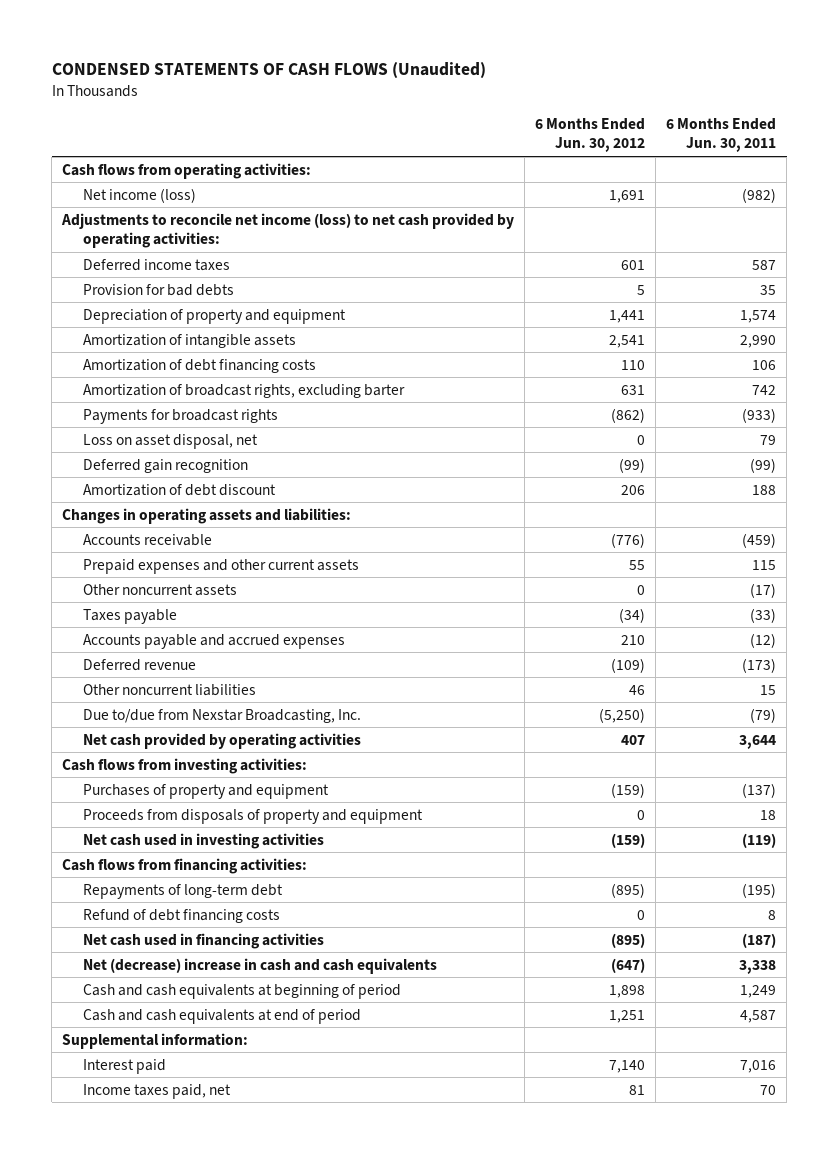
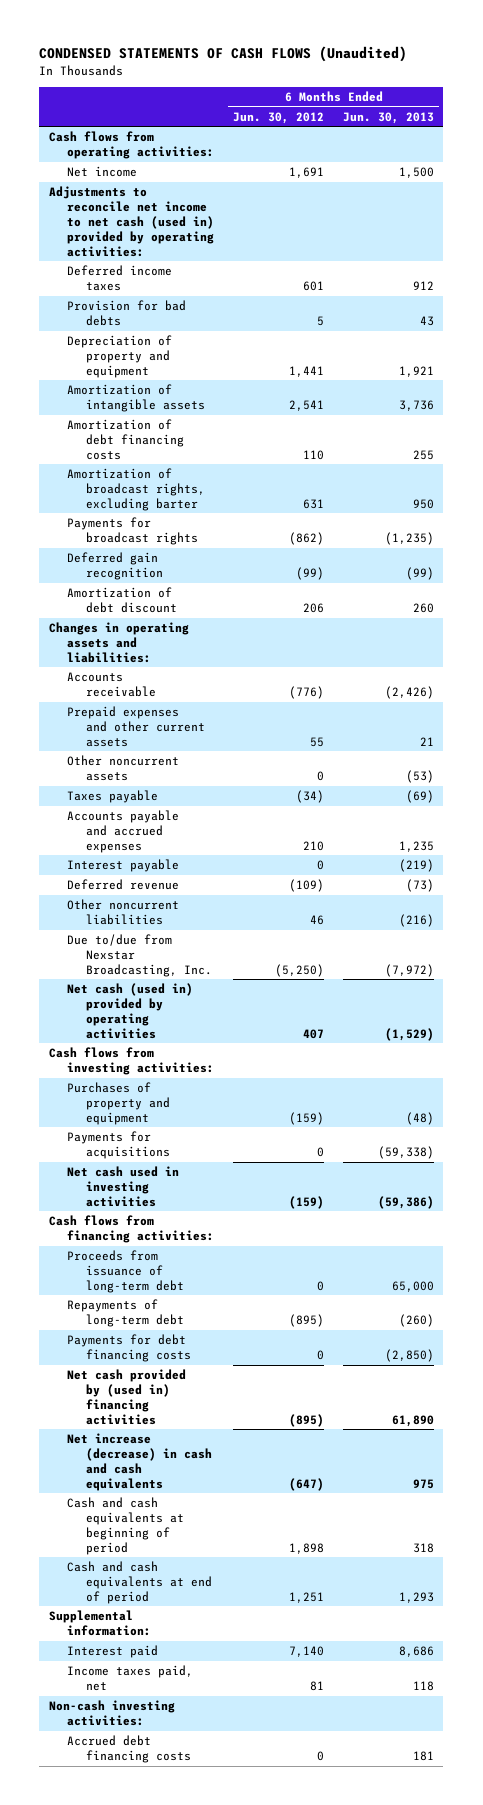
[666,118,777,153] 6 Months Ended Jun. 30, 2011 -> none
none -> [343,111,435,124] Jun. 30, 2013
[82,187,196,203] Net income (loss) -> [67,166,138,178] Net income
[61,212,515,248] Adjustments to reconcile net income (loss) to net cash provided by operating activities: -> [48,186,215,257] Adjustments to reconcile net income to net cash (used in) provided by operating activities:
[82,433,258,449] Loss on asset disposal, net -> none
none -> [67,859,180,873] Interest payable
[82,732,361,749] Net cash provided by operating activities -> [67,983,194,1039] Net cash (used in) provided by operating activities
[82,808,423,824] Proceeds from disposals of property and equipment -> none
none -> [67,1131,170,1159] Payments for acquisitions
none -> [67,1250,184,1293] Proceeds from issuance of long-term debt
[82,908,280,923] Refund of debt financing costs -> [67,1334,191,1362] Payments for debt financing costs
[82,932,324,949] Net cash used in financing activities -> [67,1369,187,1425] Net cash provided by (used in) financing activities
[82,957,437,974] Net (decrease) increase in cash and cash equivalents -> [67,1433,212,1491] Net increase (decrease) in cash and cash equivalents
none -> [48,1700,175,1726] Non-cash investing activities:
none -> [67,1735,191,1763] Accrued debt financing costs

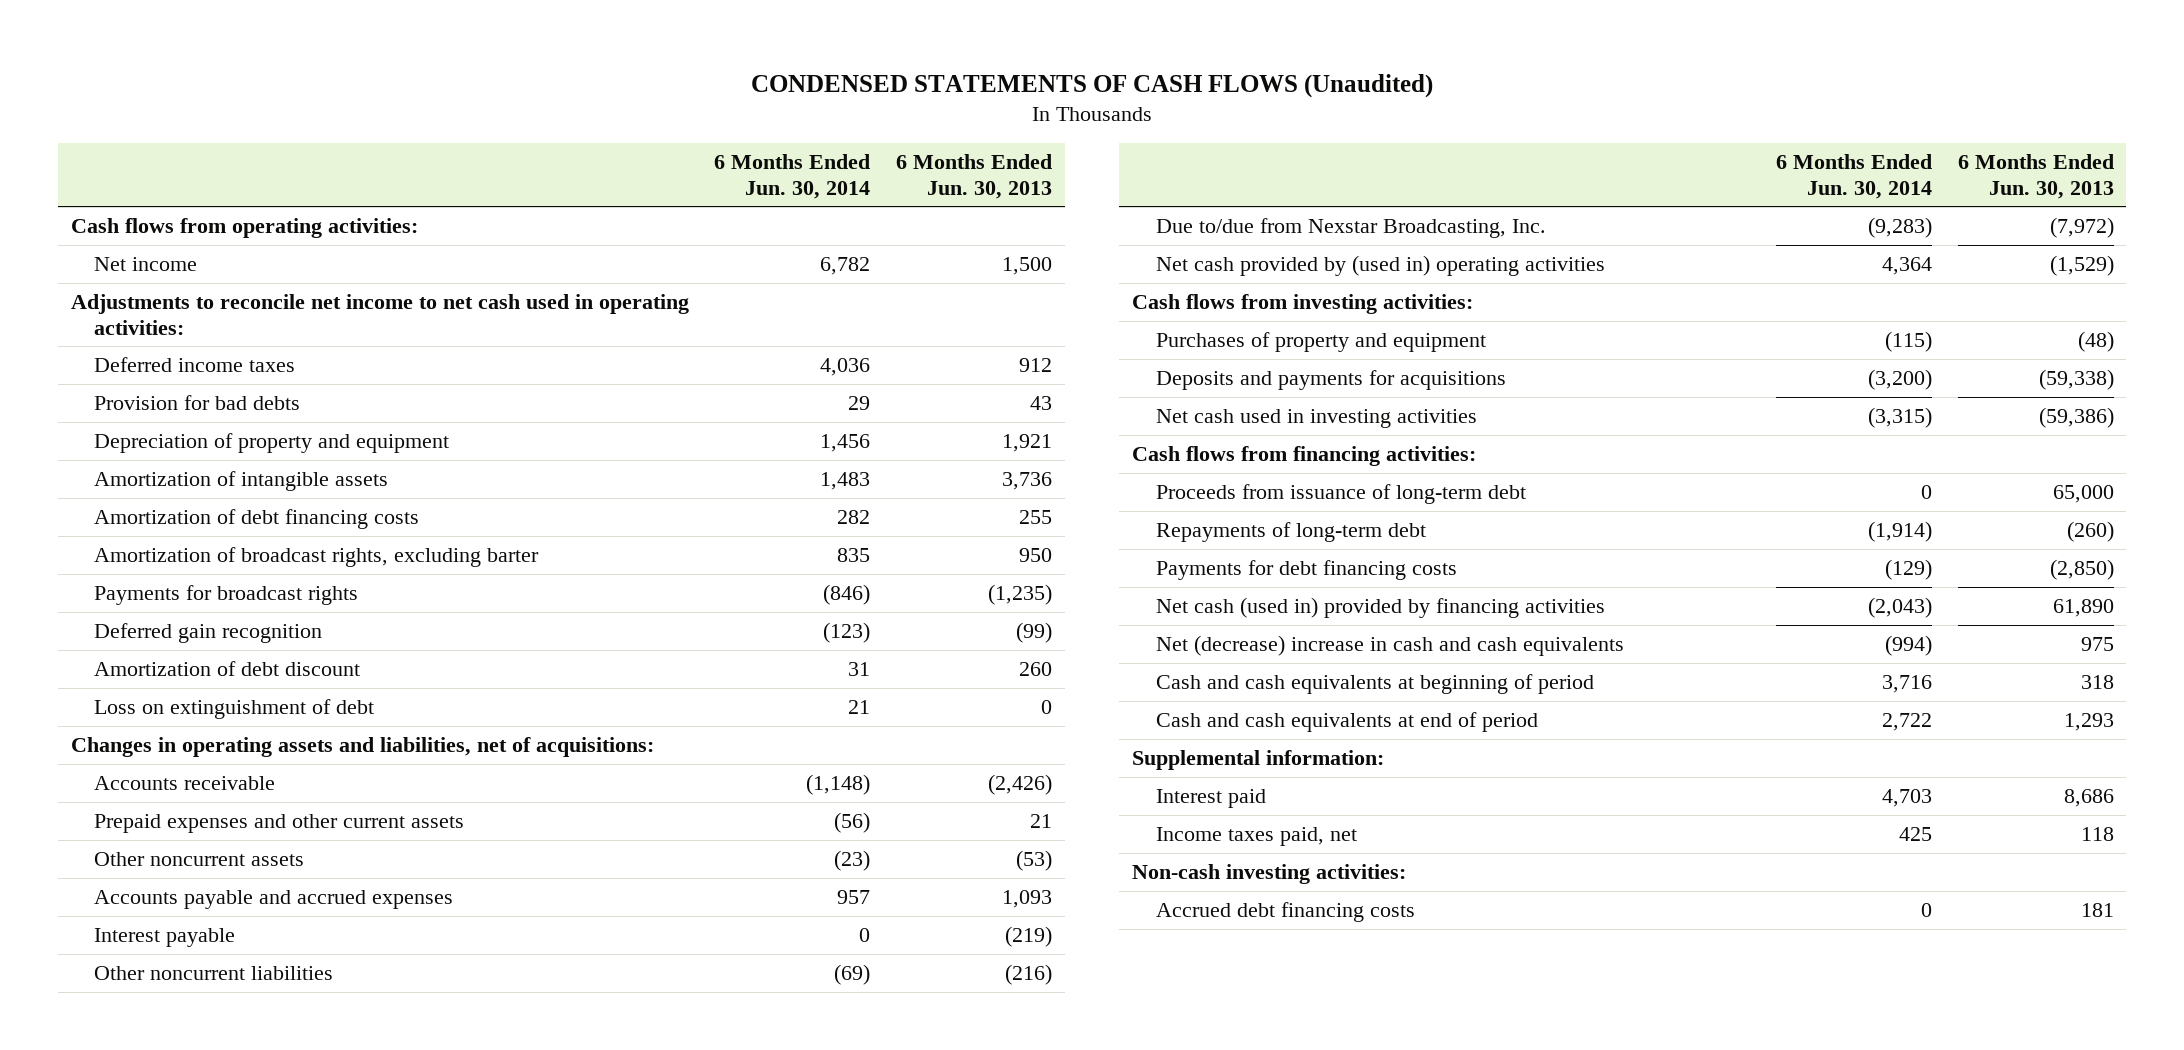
[233,111,325,124] Jun. 30, 2012 -> none
none -> [714,154,871,199] 6 Months Ended Jun. 30, 2014
[48,186,215,257] Adjustments to reconcile net income to net cash (used in) provided by operating activities: -> [70,293,689,335] Adjustments to reconcile net income to net cash used in operating activities:
none -> [93,698,374,719] Loss on extinguishment of debt
[48,622,189,663] Changes in operating assets and liabilities: -> [70,736,654,757] Changes in operating assets and liabilities, net of acquisitions:
[67,790,159,804] Taxes payable -> none
[399,840,435,852] 1,235 -> [1001,889,1052,908] 1,093
[67,879,180,891] Deferred revenue -> none
[67,983,194,1039] Net cash (used in) provided by operating activities -> [1155,254,1605,276] Net cash provided by (used in) operating activities
[67,1131,170,1159] Payments for acquisitions -> [1155,369,1506,390] Deposits and payments for acquisitions
[67,1369,187,1425] Net cash provided by (used in) financing activities -> [1155,596,1605,618] Net cash (used in) provided by financing activities
[67,1433,212,1491] Net increase (decrease) in cash and cash equivalents -> [1155,634,1624,656] Net (decrease) increase in cash and cash equivalents

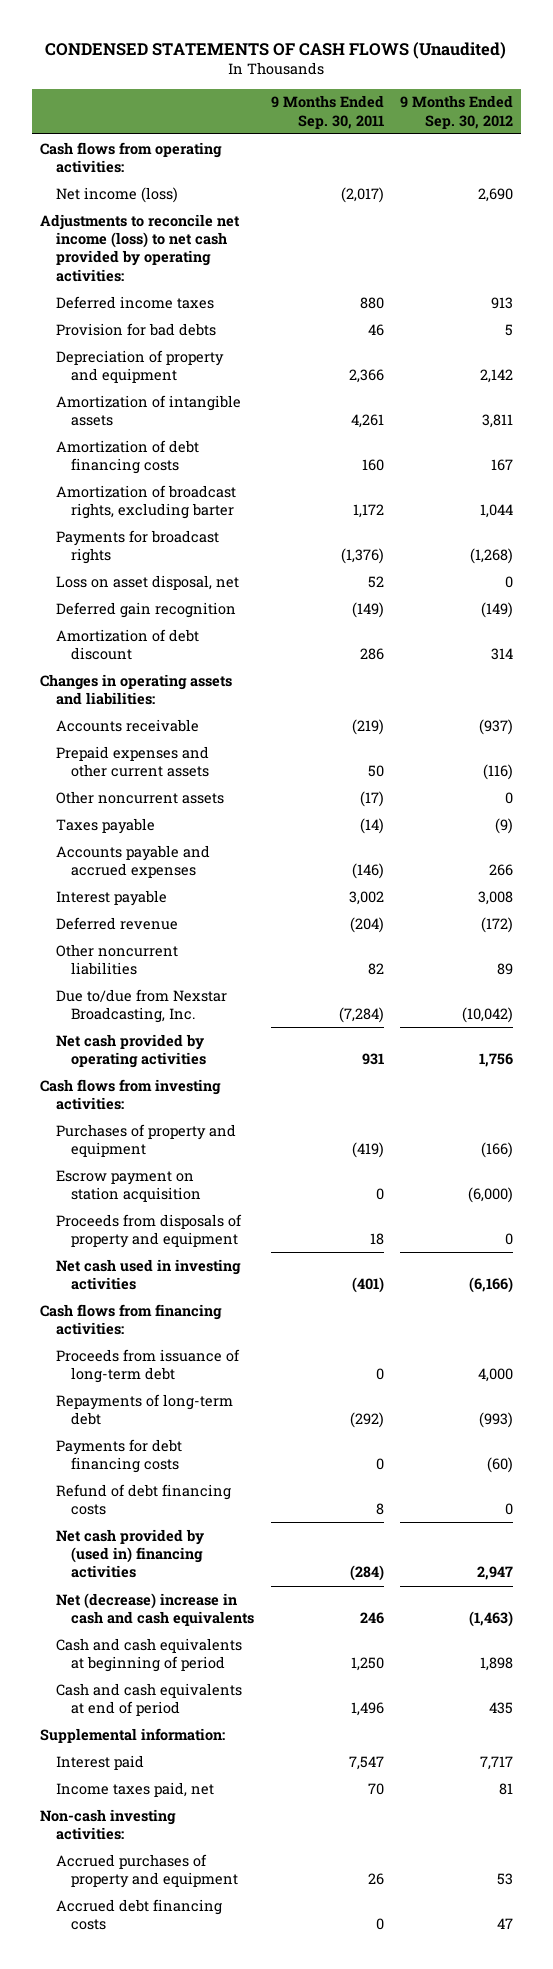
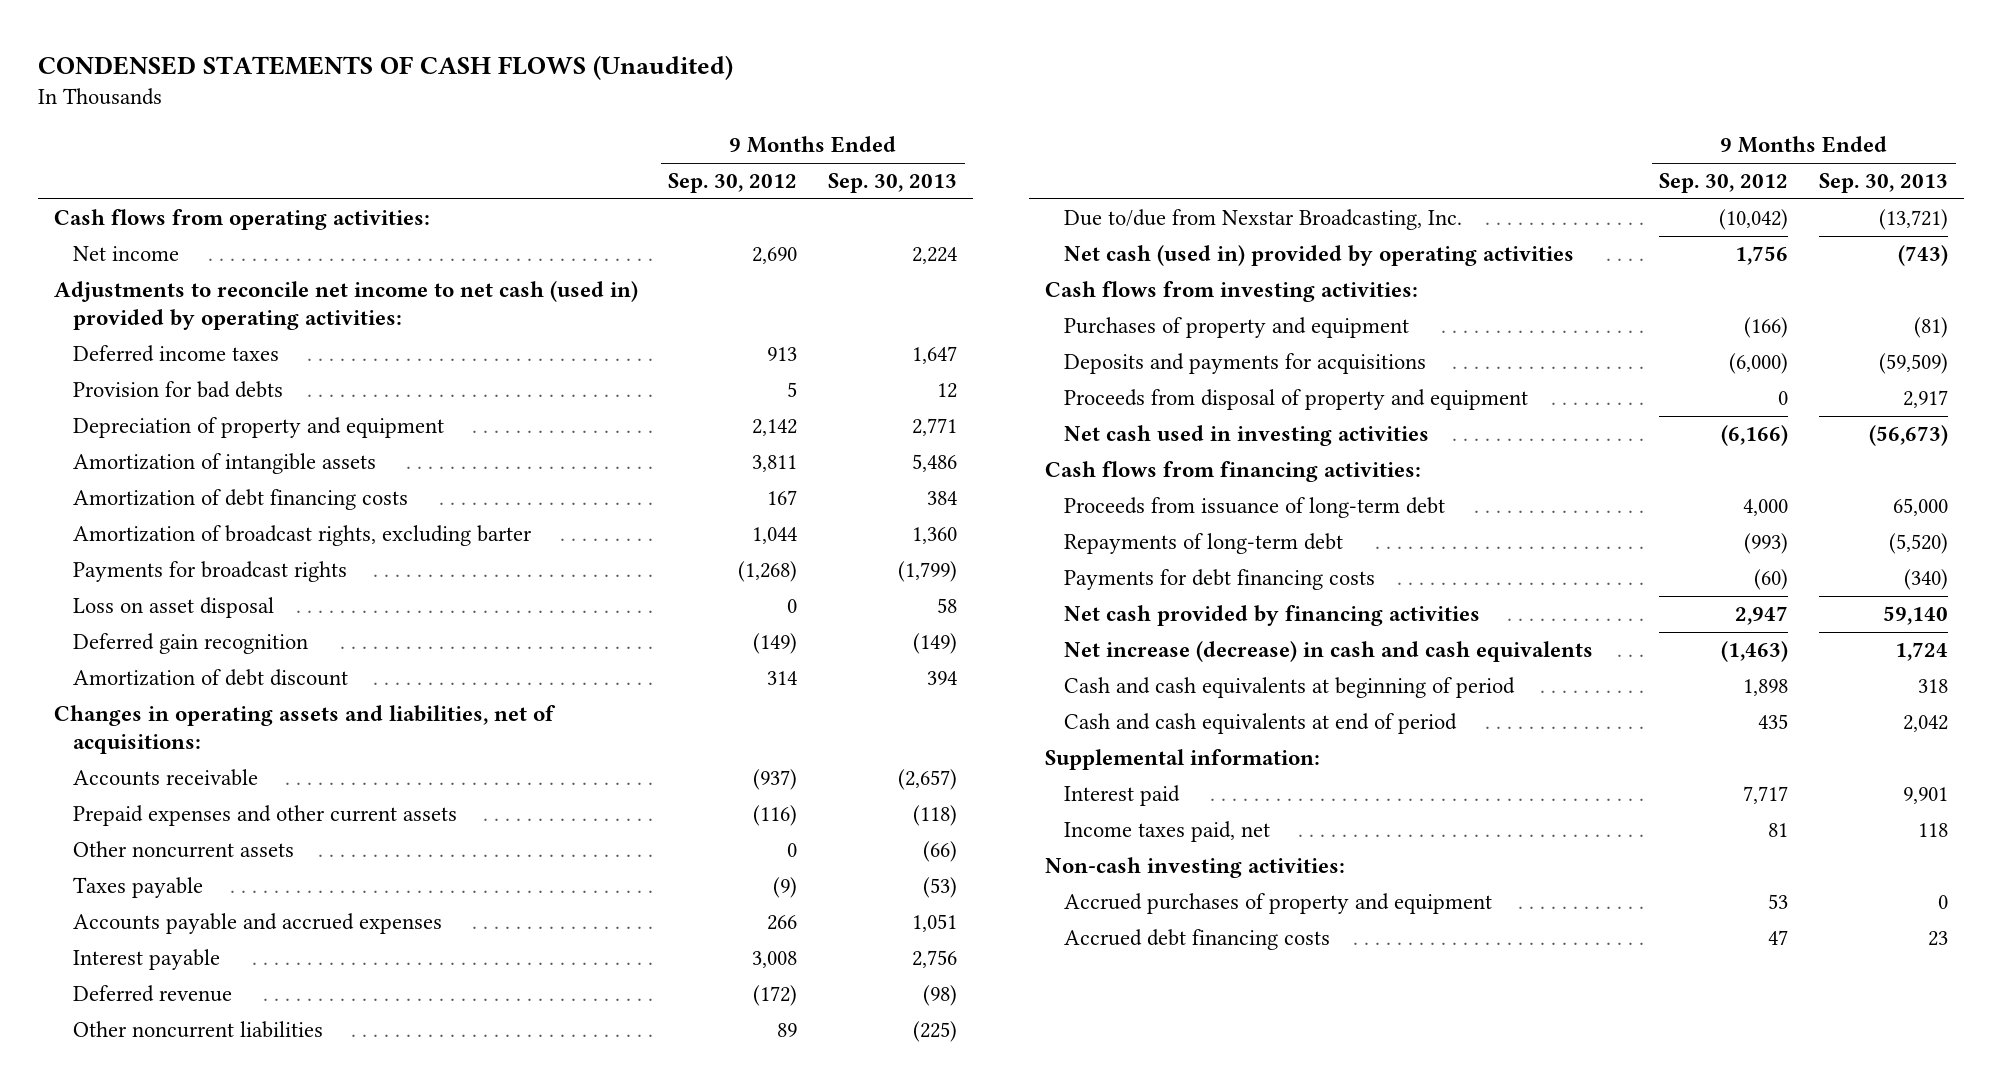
[270,95,384,129] 9 Months Ended Sep. 30, 2011 -> none
none -> [828,173,958,194] Sep. 30, 2013
[55,186,178,203] Net income (loss) -> [72,246,179,262] Net income
[40,213,241,282] Adjustments to reconcile net income (loss) to net cash provided by operating activities: -> [53,281,638,331] Adjustments to reconcile net income to net cash (used in) provided by operating activities:
[55,574,239,590] Loss on asset disposal, net -> [72,597,274,619] Loss on asset disposal
[40,673,233,705] Changes in operating assets and liabilities: -> [53,705,556,755] Changes in operating assets and liabilities, net of acquisitions:
[55,1033,207,1068] Net cash provided by operating activities -> [1063,245,1574,267] Net cash (used in) provided by operating activities
[55,1169,202,1202] Escrow payment on station acquisition -> none
none -> [1063,353,1426,375] Deposits and payments for acquisitions
[55,1213,242,1248] Proceeds from disposals of property and equipment -> [1063,389,1528,411] Proceeds from disposal of property and equipment
[55,1483,231,1515] Refund of debt financing costs -> none
[55,1528,204,1579] Net cash provided by (used in) financing activities -> [1063,605,1480,627] Net cash provided by financing activities
[55,1592,255,1626] Net (decrease) increase in cash and cash equivalents -> [1063,641,1593,663] Net increase (decrease) in cash and cash equivalents

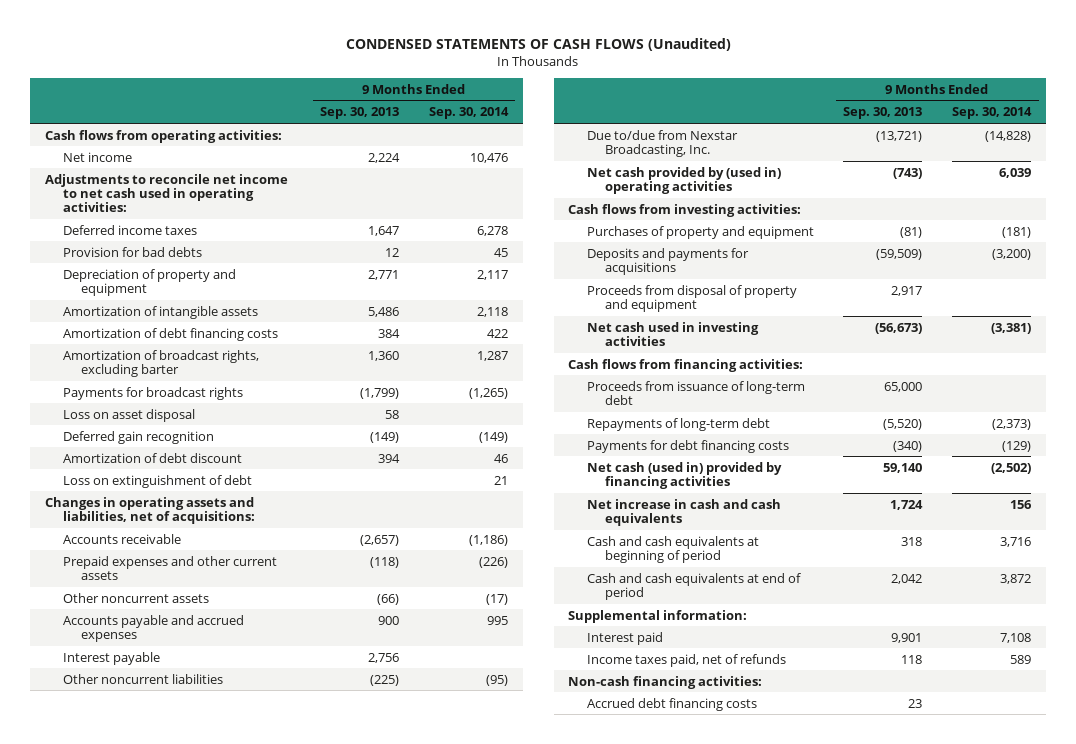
[668,173,798,194] Sep. 30, 2012 -> none
none -> [428,107,509,120] Sep. 30, 2014
[53,281,638,331] Adjustments to reconcile net income to net cash (used in) provided by operating activities: -> [45,173,289,213] Adjustments to reconcile net income to net cash used in operating activities:
none -> [63,474,253,488] Loss on extinguishment of debt
[72,877,203,899] Taxes payable -> none
[912,914,958,933] 1,051 -> [378,615,400,625] 900
[72,985,232,1003] Deferred revenue -> none
[1063,245,1574,267] Net cash (used in) provided by operating activities -> [586,166,781,194] Net cash provided by (used in) operating activities
[1063,605,1480,627] Net cash provided by financing activities -> [586,461,782,489] Net cash (used in) provided by financing activities
[1063,641,1593,663] Net increase (decrease) in cash and cash equivalents -> [586,498,781,526] Net increase in cash and cash equivalents
[1063,893,1492,915] Accrued purchases of property and equipment -> none
[1063,821,1270,843] Income taxes paid, net -> [586,653,786,667] Income taxes paid, net of refunds
[1044,857,1345,879] Non-cash investing activities: -> [568,675,763,689] Non-cash financing activities:

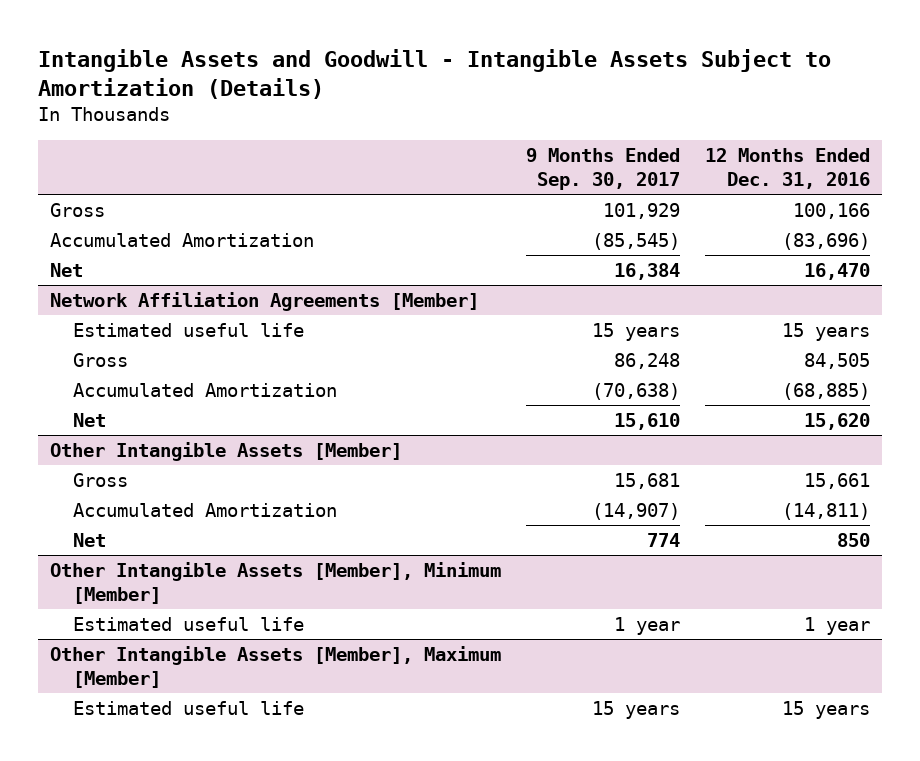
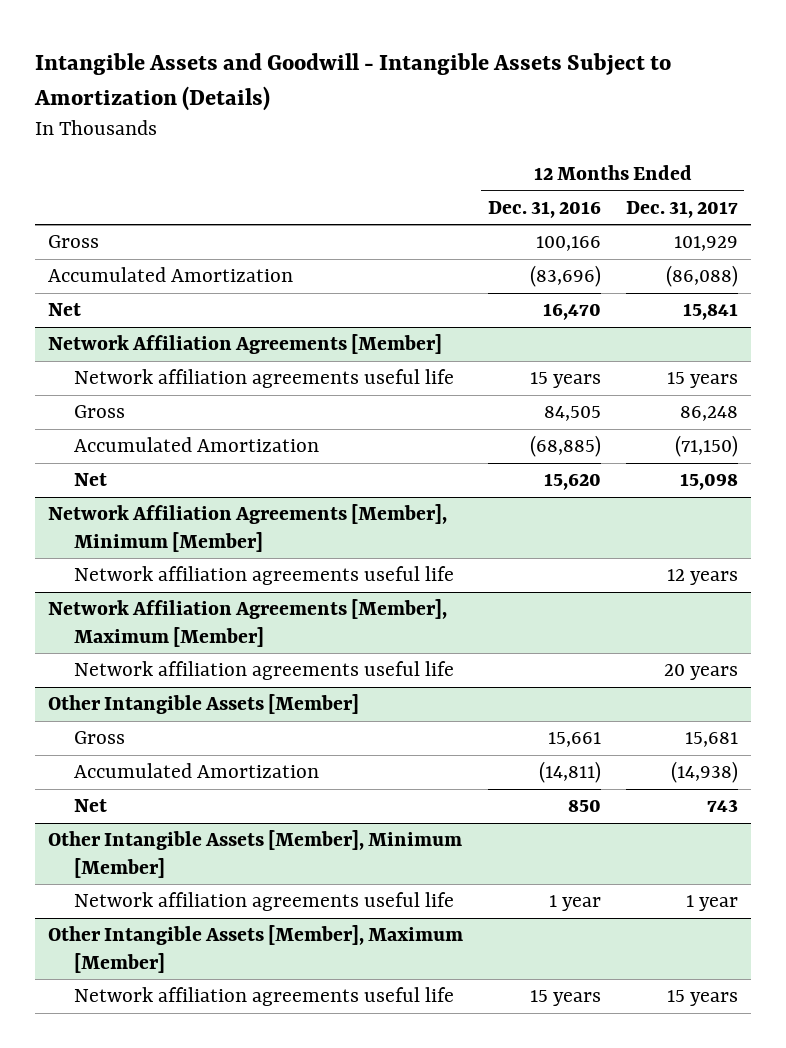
[526,148,681,191] 9 Months Ended Sep. 30, 2017 -> none
none -> [626,201,739,219] Dec. 31, 2017
[73,322,305,337] Estimated useful life -> [73,369,454,389] Network affiliation agreements useful life
none -> [47,504,447,553] Network Affiliation Agreements [Member], Minimum [Member]
none -> [73,566,454,586] Network affiliation agreements useful life
none -> [47,599,447,648] Network Affiliation Agreements [Member], Maximum [Member]
none -> [73,661,454,681] Network affiliation agreements useful life
[73,616,305,631] Estimated useful life -> [73,892,454,912] Network affiliation agreements useful life
[73,700,305,715] Estimated useful life -> [73,987,454,1007] Network affiliation agreements useful life

